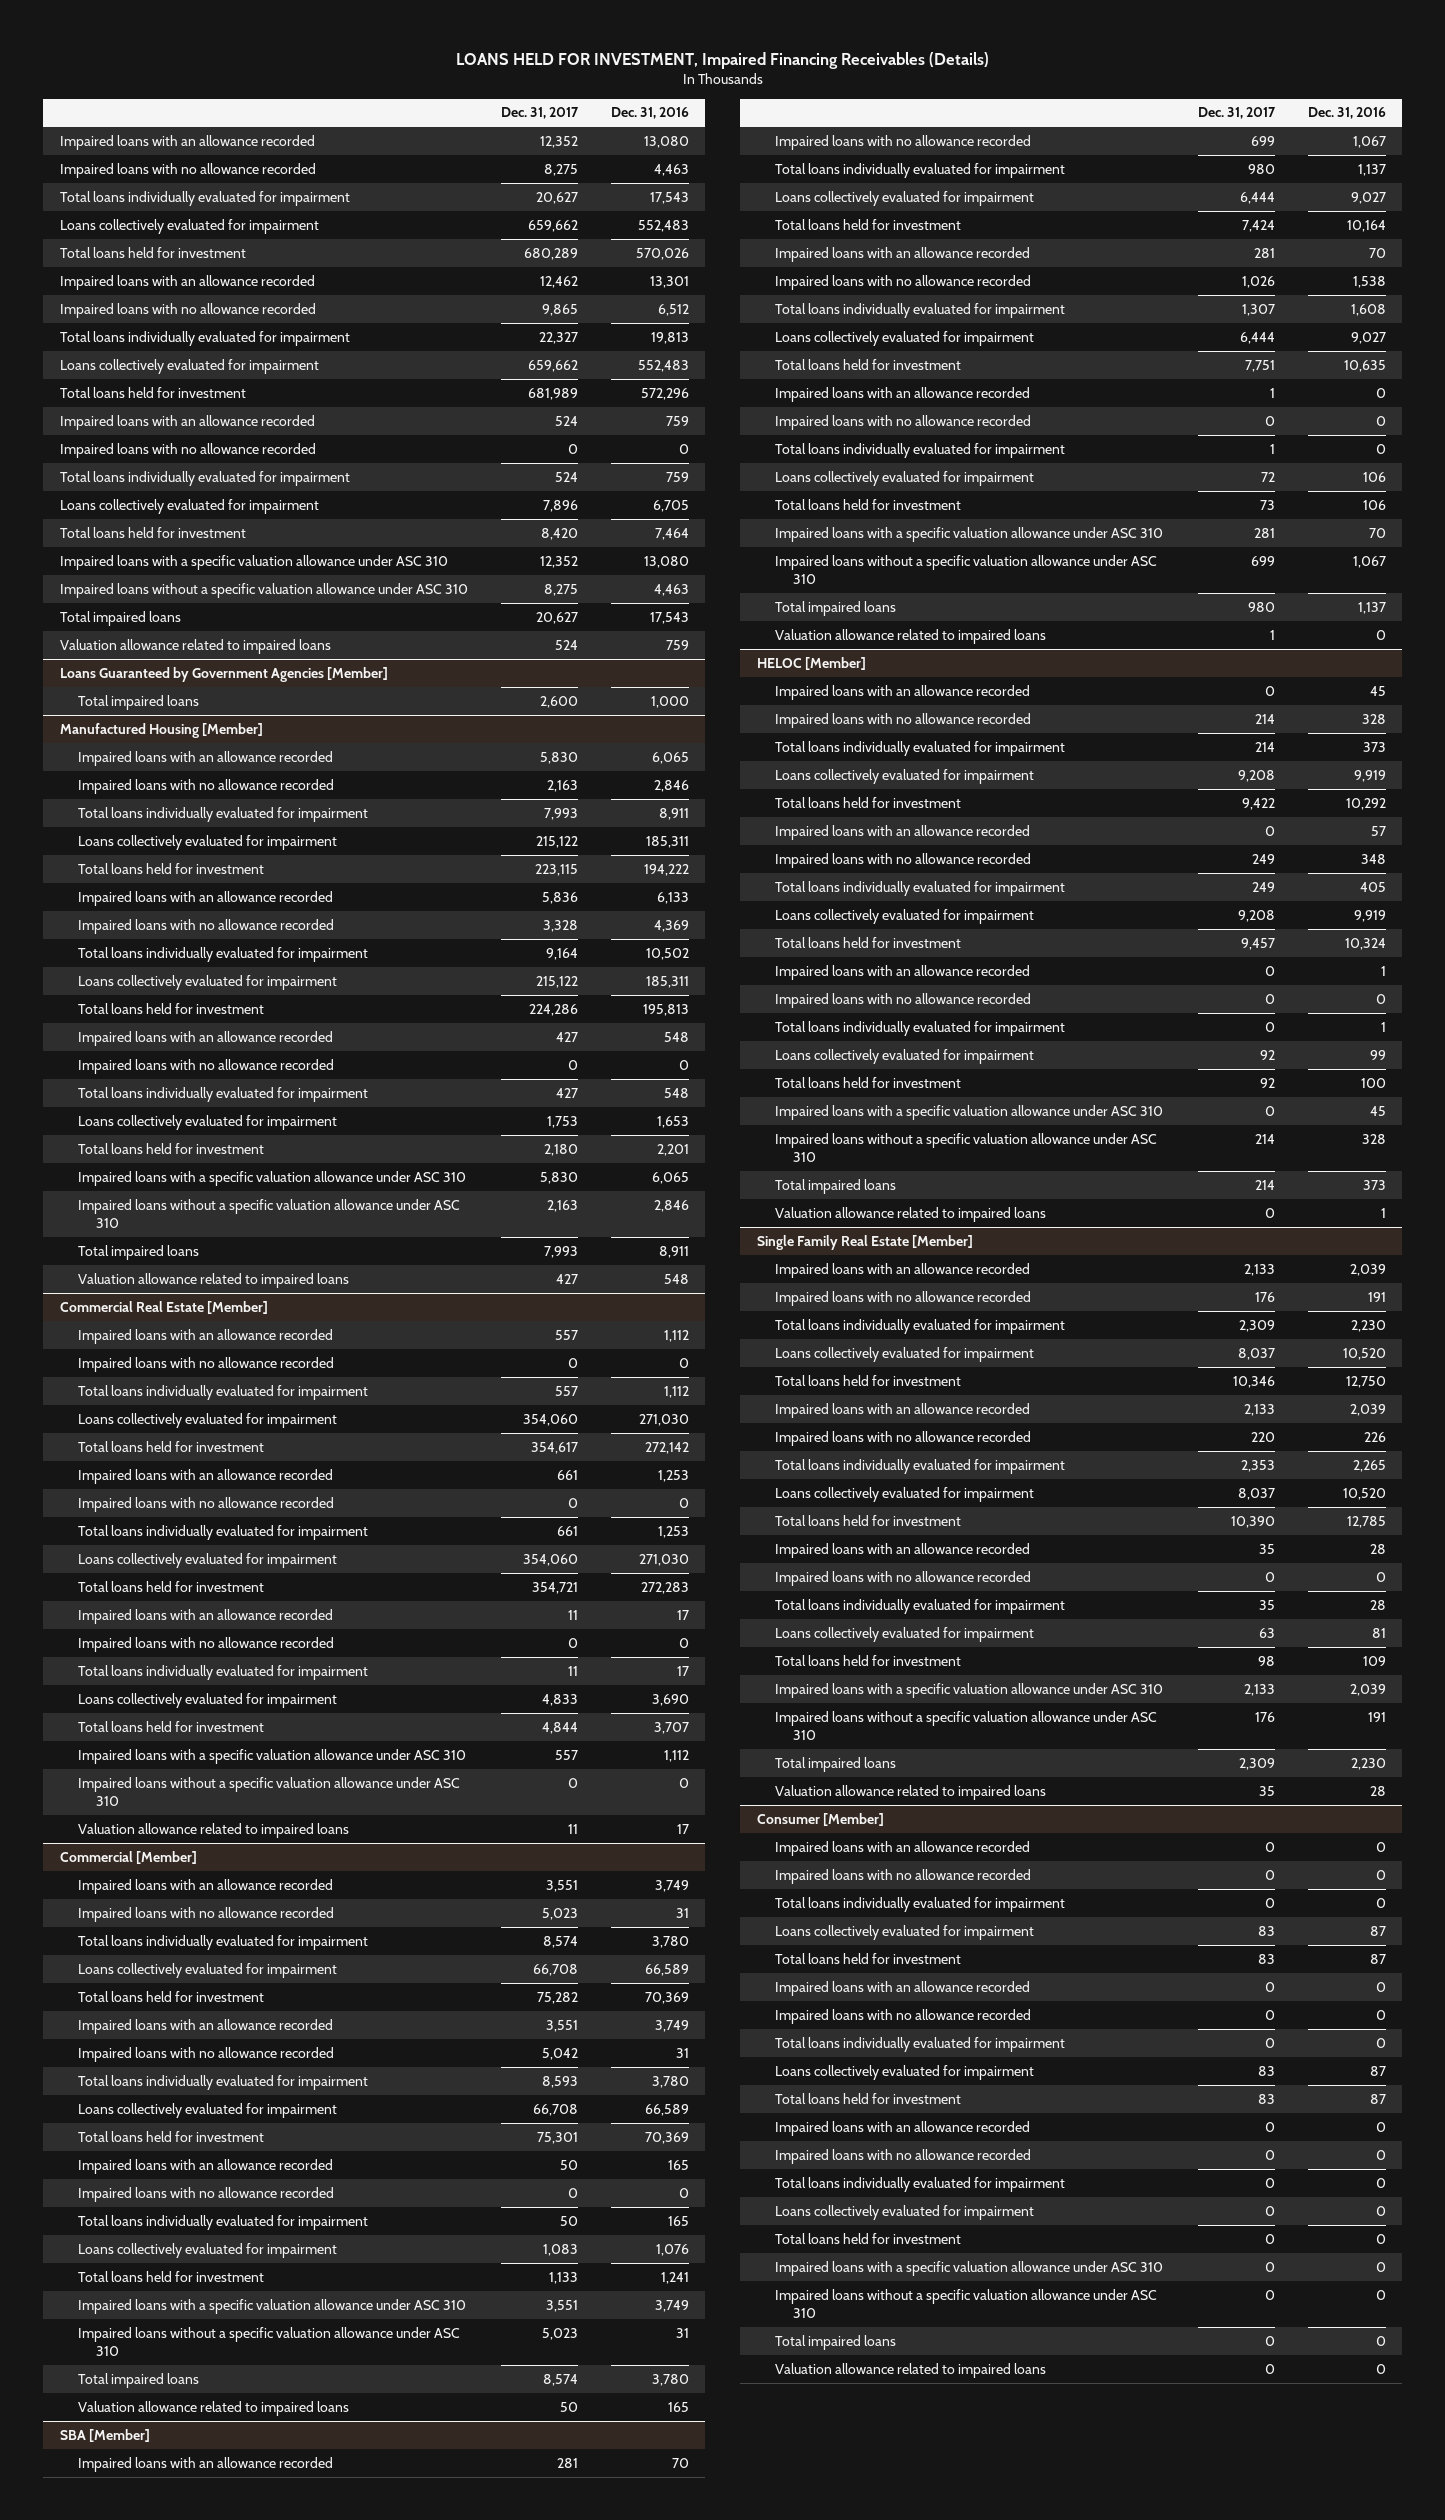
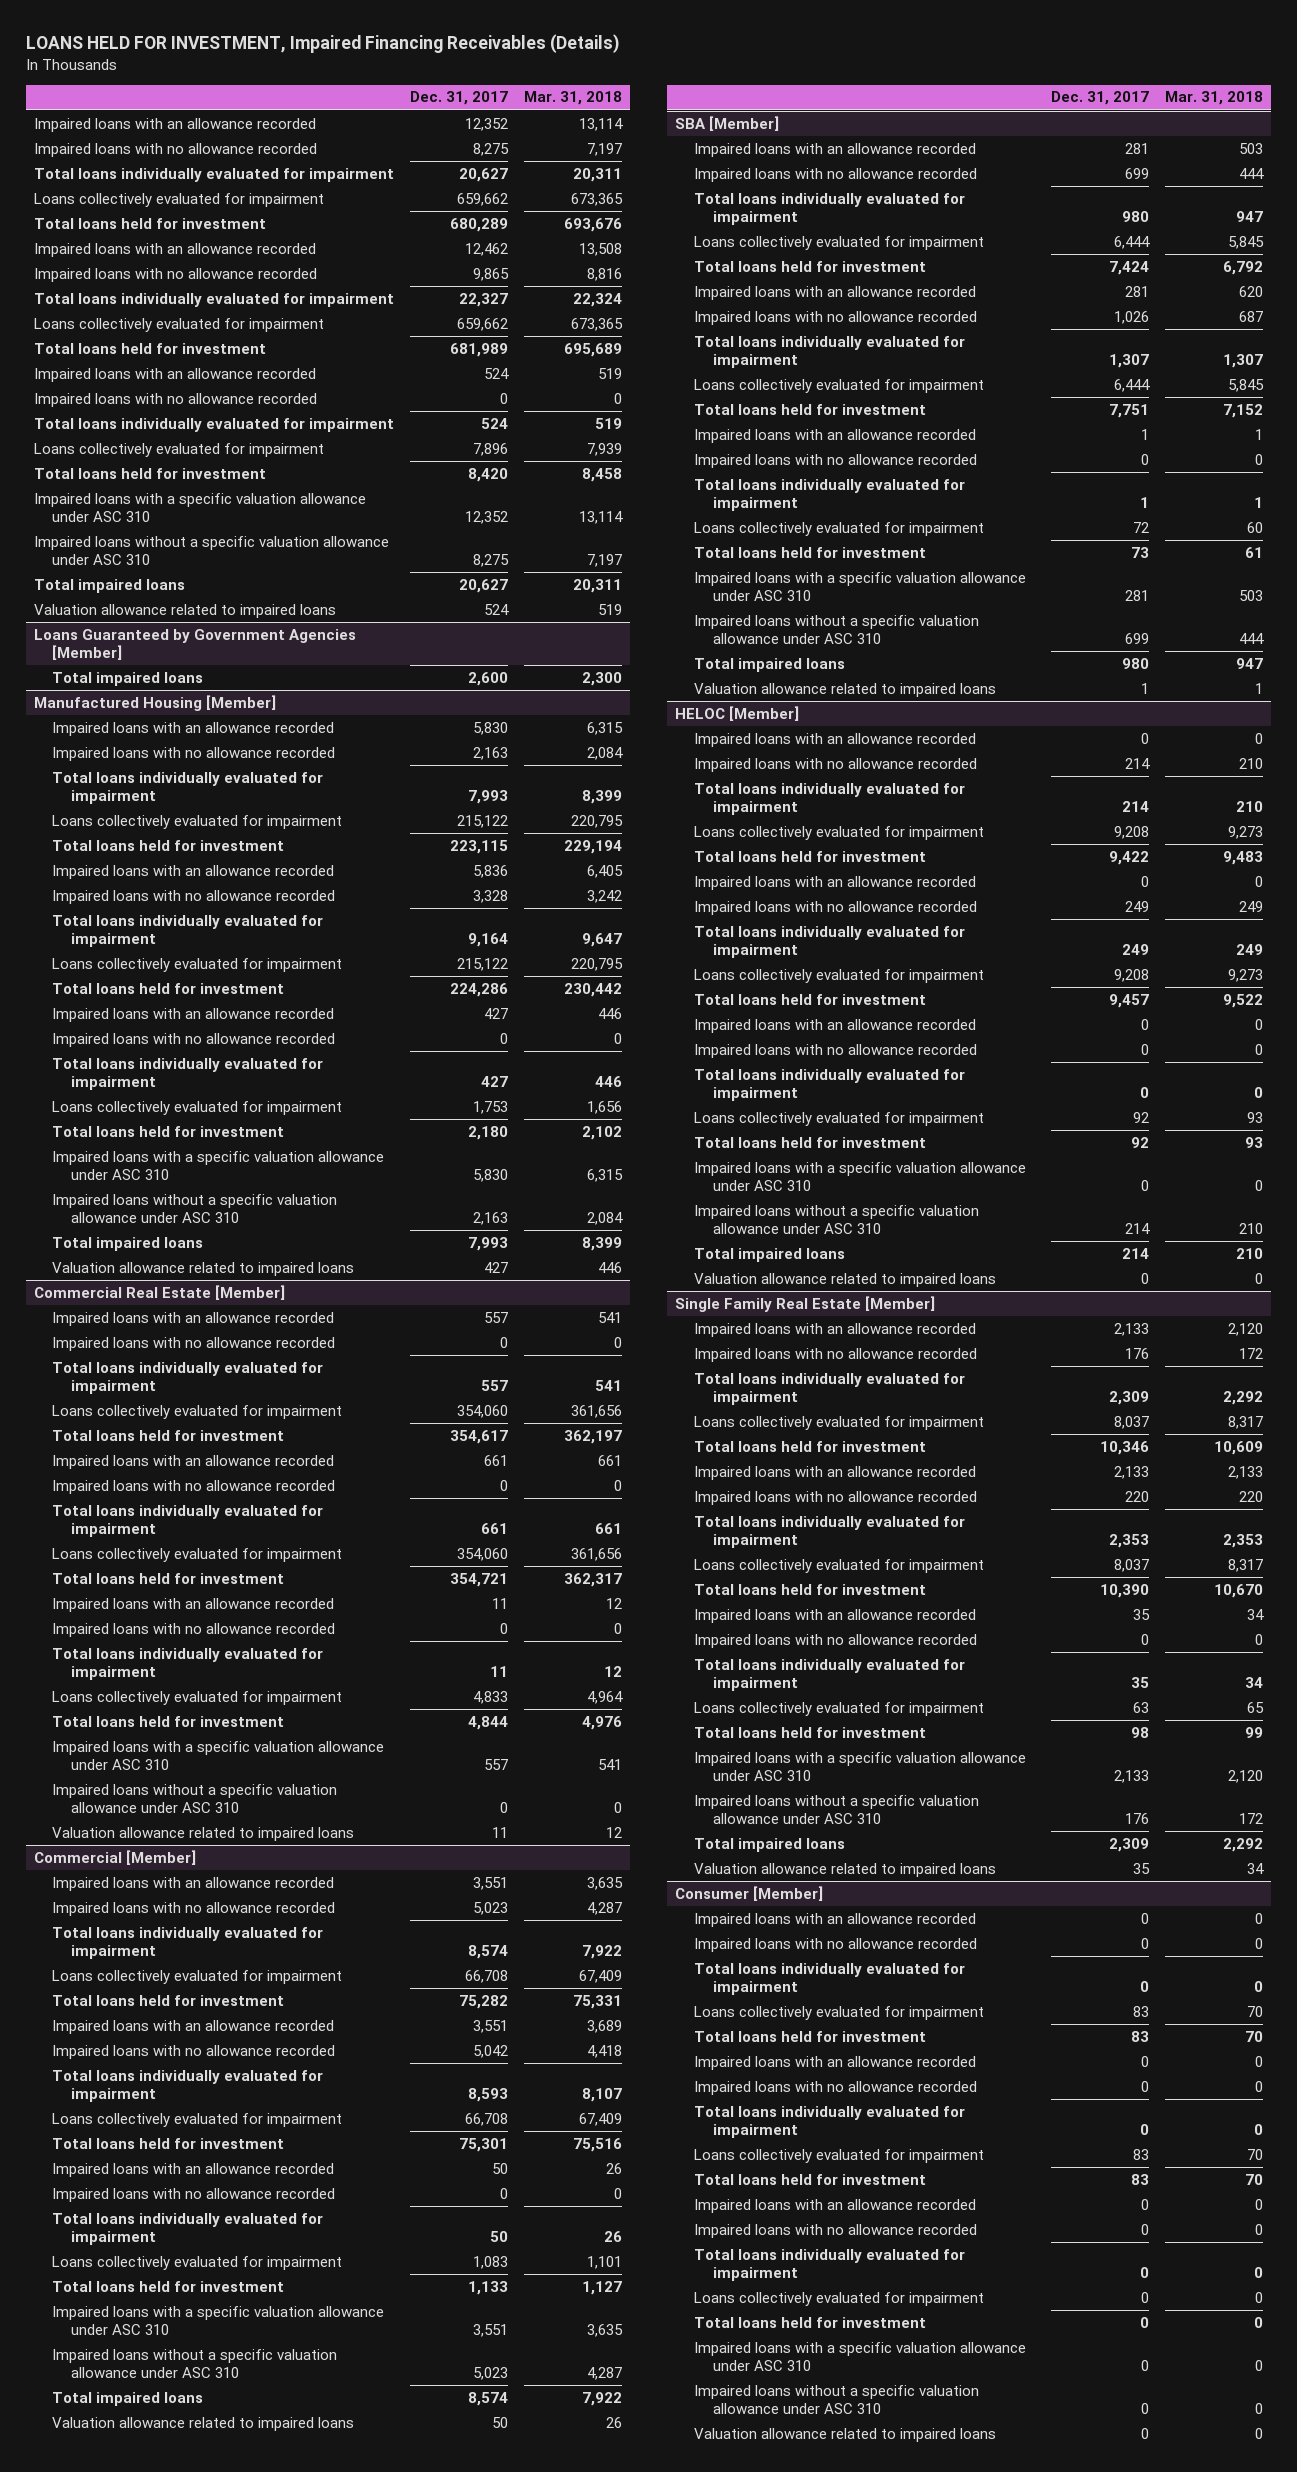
[610,107,689,120] Dec. 31, 2016 -> none
none -> [523,91,622,106] Mar. 31, 2018
[775,2334,897,2350] Total impaired loans -> none

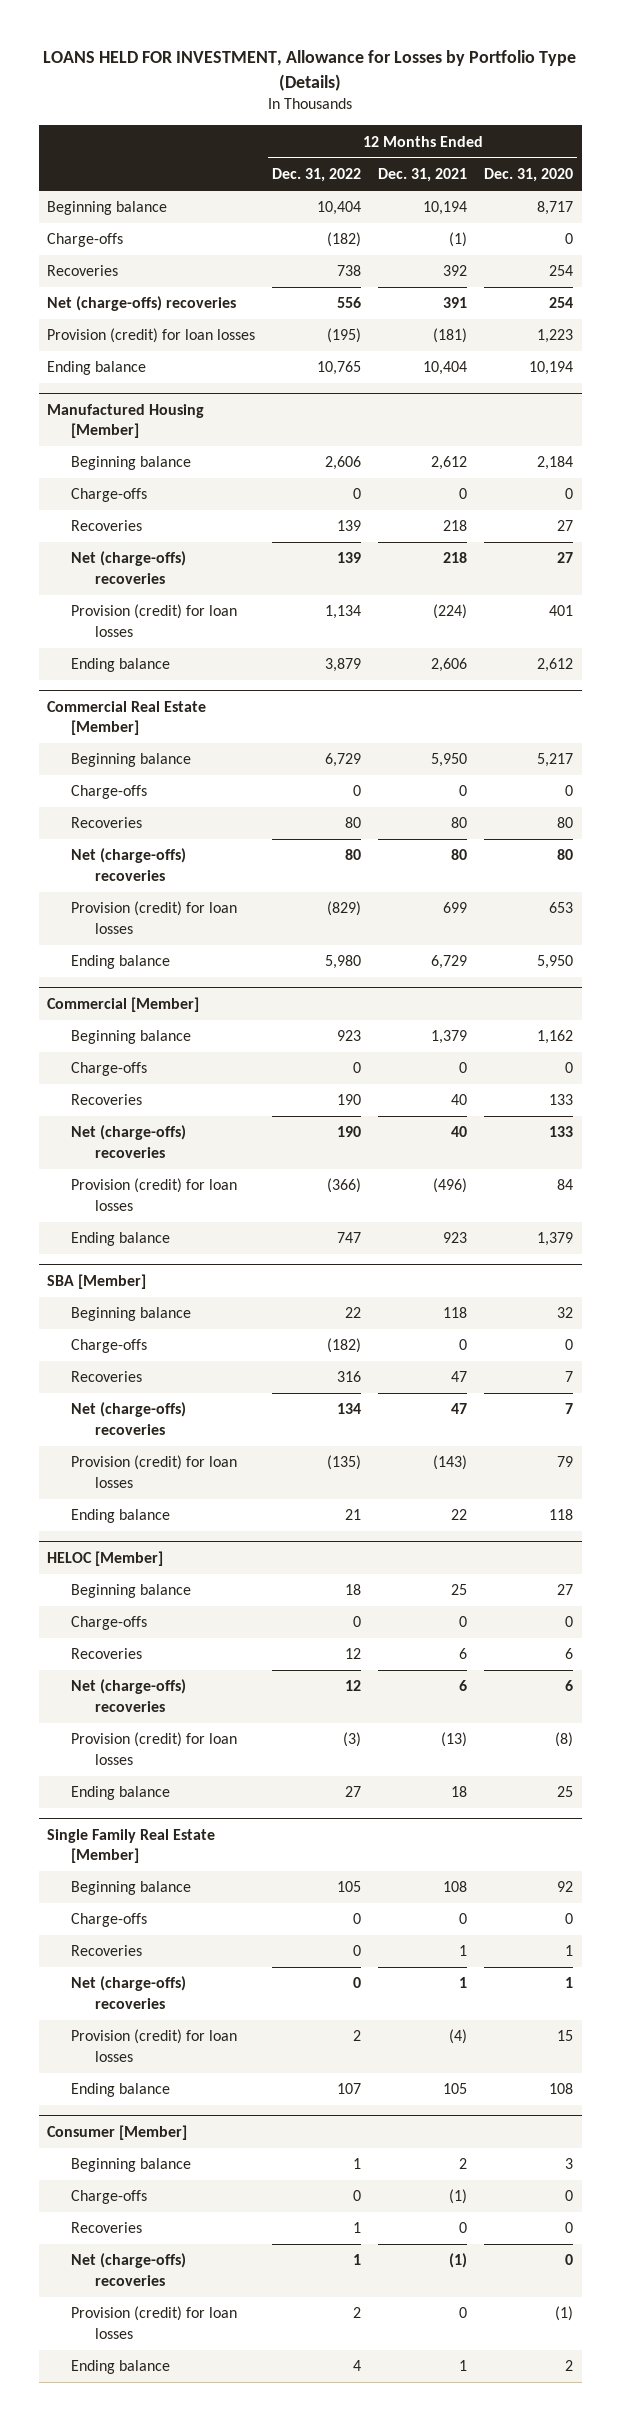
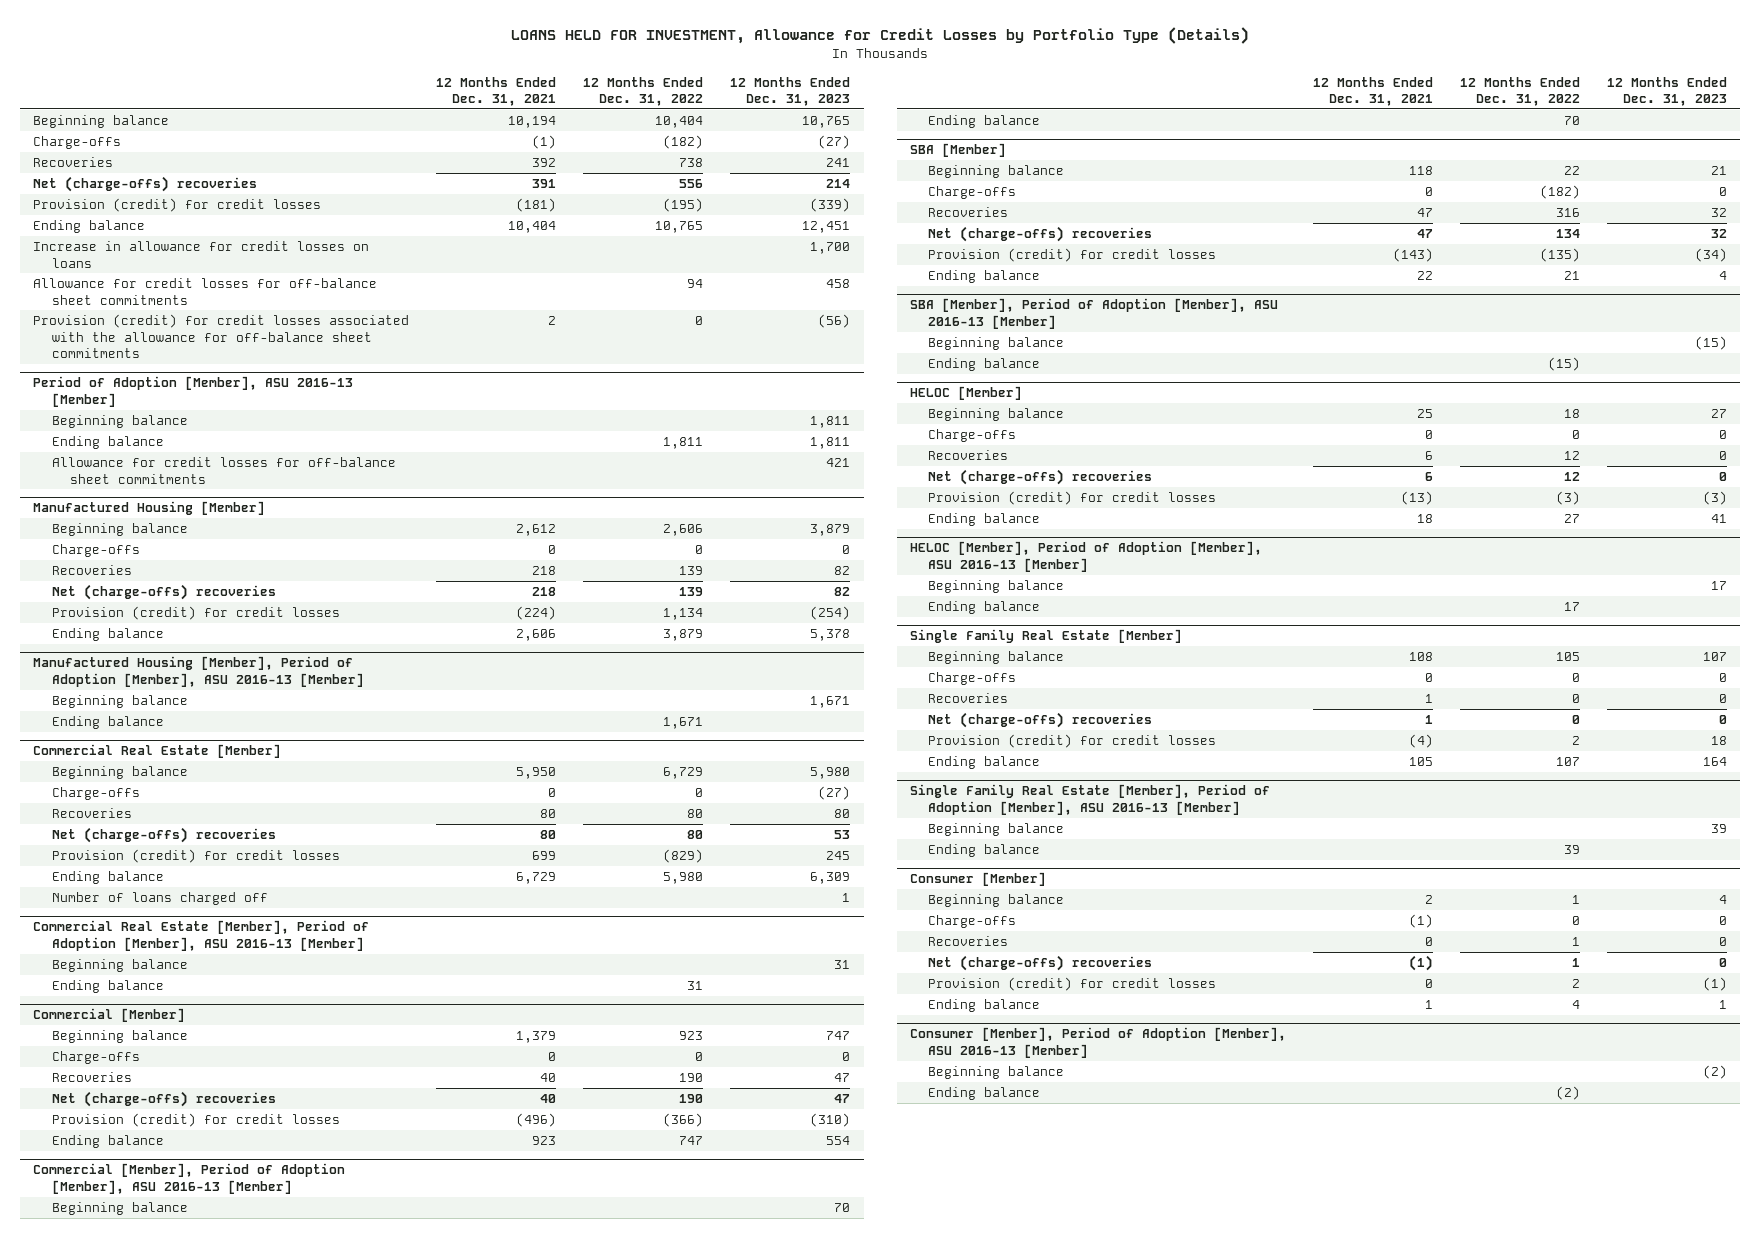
[43,50,577,91] LOANS HELD FOR INVESTMENT, Allowance for Losses by Portfolio Type (Details) -> [511,27,1250,45] LOANS HELD FOR INVESTMENT, Allowance for Credit Losses by Portfolio Type (Details)
[484,167,574,182] Dec. 31, 2020 -> none
none -> [730,76,851,107] 12 Months Ended Dec. 31, 2023
[47,328,256,344] Provision (credit) for loan losses -> [33,198,322,213] Provision (credit) for credit losses
none -> [33,241,370,268] Increase in allowance for credit losses on loans
none -> [33,278,378,305] Allowance for credit losses for off-balance sheet commitments
none -> [33,314,410,359] Provision (credit) for credit losses associated with the allowance for off-balance sheet commitments
none -> [33,376,354,407] Period of Adoption [Member], ASU 2016-13 [Member]
none -> [51,415,188,429] Beginning balance
none -> [51,436,164,450] Ending balance
none -> [51,457,396,484] Allowance for credit losses for off-balance sheet commitments
[71,604,238,637] Provision (credit) for loan losses -> [51,606,340,621] Provision (credit) for credit losses
none -> [33,656,364,687] Manufactured Housing [Member], Period of Adoption [Member], ASU 2016-13 [Member]
none -> [51,695,188,709] Beginning balance
none -> [51,716,164,730] Ending balance
[71,901,238,934] Provision (credit) for loan losses -> [51,849,340,864] Provision (credit) for credit losses
none -> [51,892,268,906] Number of loans charged off
none -> [33,920,370,951] Commercial Real Estate [Member], Period of Adoption [Member], ASU 2016-13 [Member]
none -> [51,959,188,973] Beginning balance
none -> [51,980,164,994] Ending balance
[71,1178,238,1211] Provision (credit) for loan losses -> [51,1113,340,1128] Provision (credit) for credit losses
none -> [33,1163,346,1194] Commercial [Member], Period of Adoption [Member], ASU 2016-13 [Member]
none -> [51,1202,188,1216] Beginning balance
none -> [928,115,1041,129] Ending balance
[71,1455,238,1488] Provision (credit) for loan losses -> [928,248,1217,263] Provision (credit) for credit losses
none -> [909,298,1278,329] SBA [Member], Period of Adoption [Member], ASU 2016-13 [Member]
none -> [928,337,1065,351] Beginning balance
none -> [928,358,1041,372] Ending balance
[71,1732,238,1765] Provision (credit) for loan losses -> [928,491,1217,506] Provision (credit) for credit losses
none -> [909,541,1262,572] HELOC [Member], Period of Adoption [Member], ASU 2016-13 [Member]
none -> [928,580,1065,594] Beginning balance
none -> [928,601,1041,615] Ending balance
[71,2029,238,2062] Provision (credit) for loan losses -> [928,734,1217,749] Provision (credit) for credit losses
none -> [909,784,1270,815] Single Family Real Estate [Member], Period of Adoption [Member], ASU 2016-13 [Member]
none -> [928,823,1065,837] Beginning balance
none -> [928,844,1041,858] Ending balance
[71,2306,238,2339] Provision (credit) for loan losses -> [928,977,1217,992] Provision (credit) for credit losses
none -> [909,1027,1286,1058] Consumer [Member], Period of Adoption [Member], ASU 2016-13 [Member]
none -> [928,1066,1065,1080] Beginning balance
none -> [928,1087,1041,1101] Ending balance

